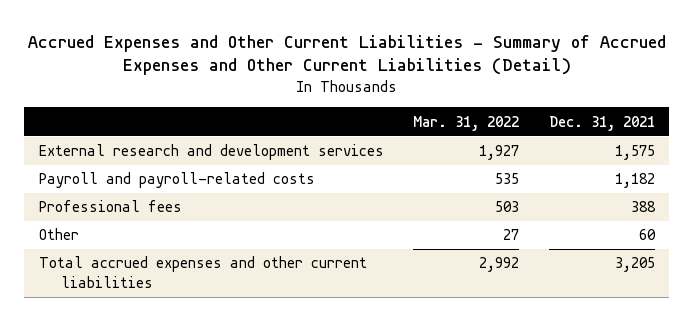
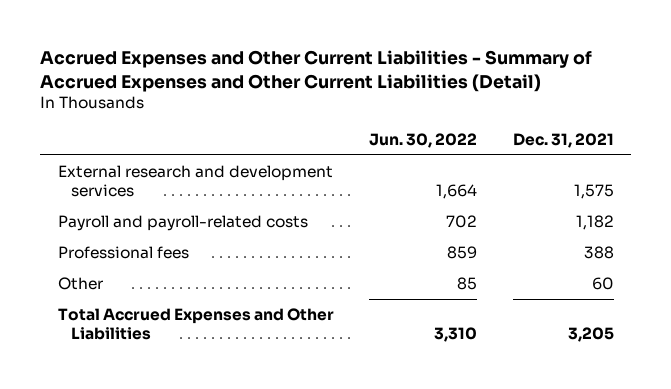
[413,115,520,131] Mar. 31, 2022 -> none
none -> [369,132,478,148] Jun. 30, 2022
[39,256,368,288] Total accrued expenses and other current liabilities -> [57,308,334,341] Total Accrued Expenses and Other Liabilities

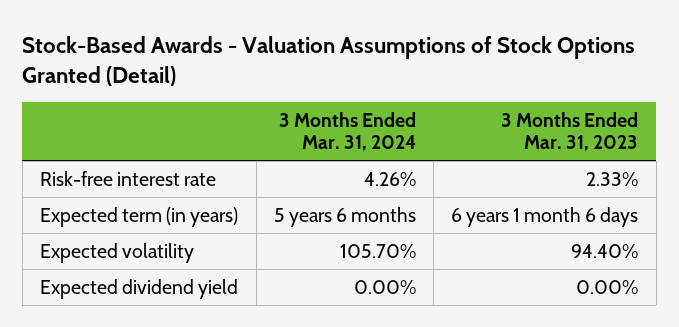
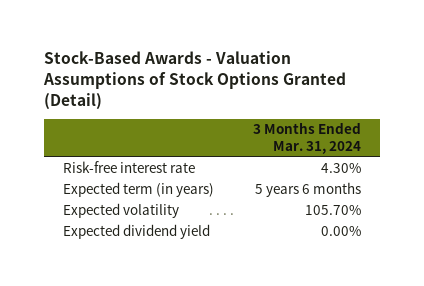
[501,111,639,152] 3 Months Ended Mar. 31, 2023 -> none
[363,171,416,186] 4.26% -> [320,163,361,174] 4.30%

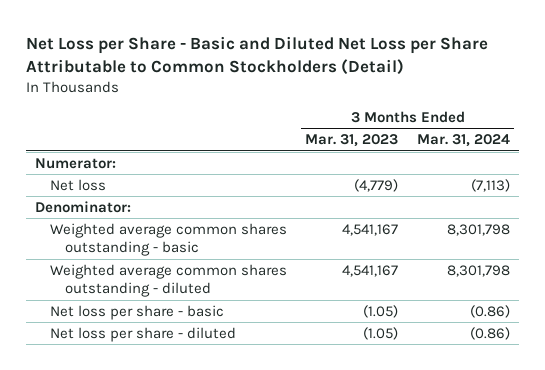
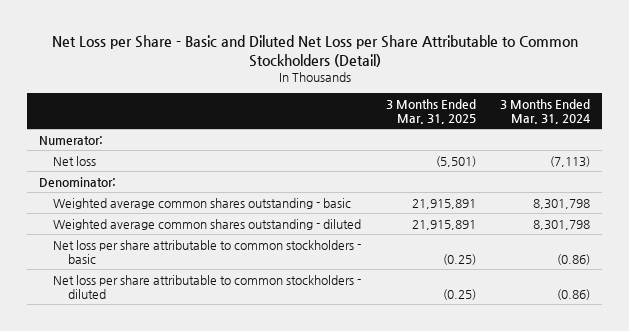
[305,134,399,148] Mar. 31, 2023 -> none
none -> [385,98,476,125] 3 Months Ended Mar. 31, 2025
[50,304,225,320] Net loss per share - basic -> [53,239,362,264] Net loss per share attributable to common stockholders - basic
[50,326,237,342] Net loss per share - diluted -> [53,274,362,299] Net loss per share attributable to common stockholders - diluted

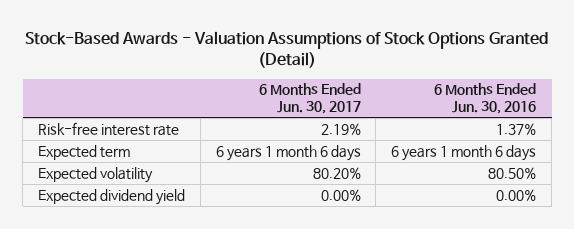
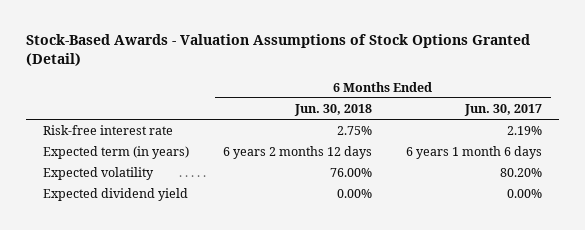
[434,83,537,115] 6 Months Ended Jun. 30, 2016 -> none
none -> [294,103,373,116] Jun. 30, 2018
[38,144,131,160] Expected term -> [43,146,190,160] Expected term (in years)

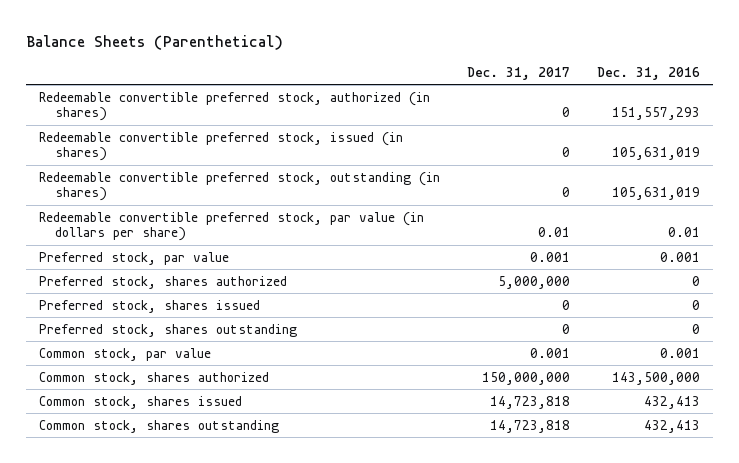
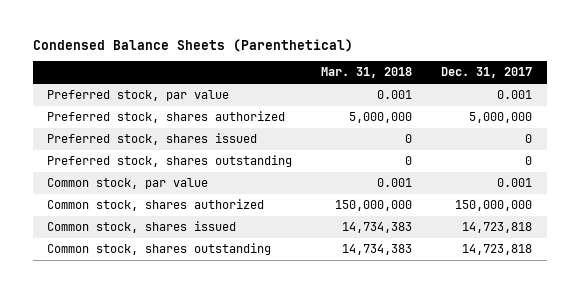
[25,34,283,50] Balance Sheets (Parenthetical) -> [32,39,353,53] Condensed Balance Sheets (Parenthetical)
[596,66,700,80] Dec. 31, 2016 -> none
none -> [321,67,413,79] Mar. 31, 2018
[39,91,431,122] Redeemable convertible preferred stock, authorized (in shares) -> none
[39,131,404,162] Redeemable convertible preferred stock, issued (in shares) -> none
[39,171,441,202] Redeemable convertible preferred stock, outstanding (in shares) -> none
[39,211,425,242] Redeemable convertible preferred stock, par value (in dollars per share) -> none

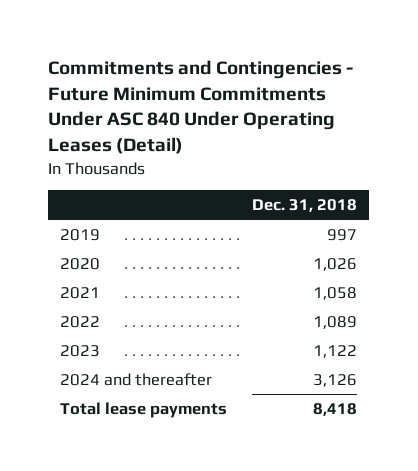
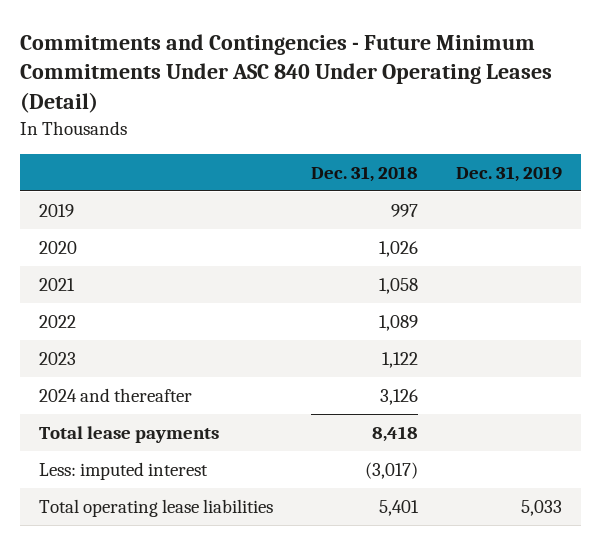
none -> [455,166,562,183] Dec. 31, 2019
none -> [38,461,208,480] Less: imputed interest
none -> [38,498,273,517] Total operating lease liabilities

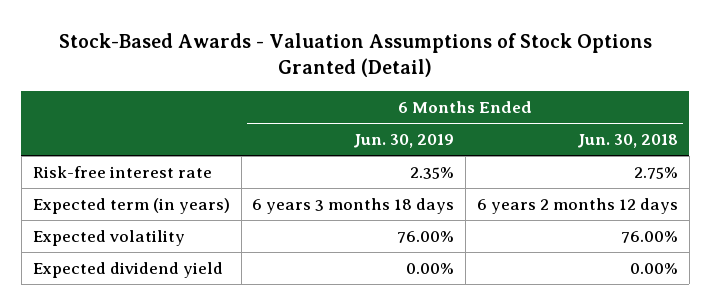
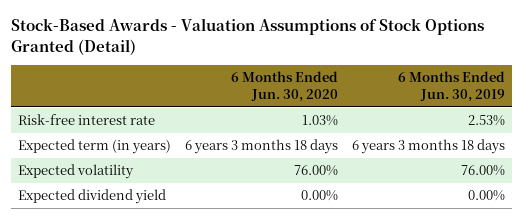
[576,134,678,149] Jun. 30, 2018 -> none
none -> [230,71,338,102] 6 Months Ended Jun. 30, 2020
[410,166,455,179] 2.35% -> [467,115,505,127] 2.53%

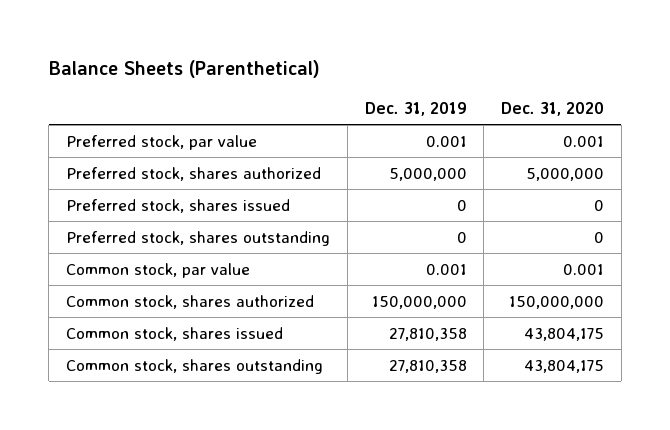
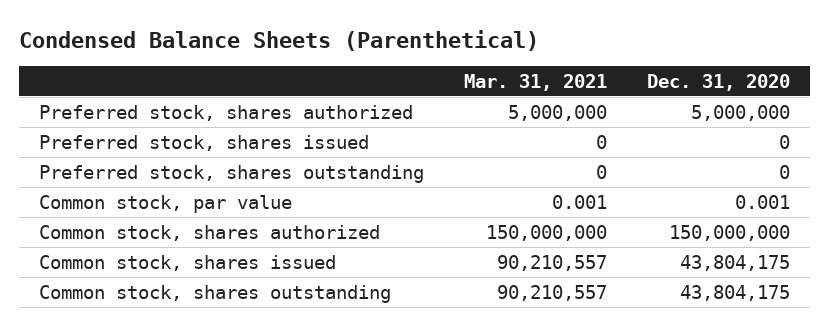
[48,60,320,79] Balance Sheets (Parenthetical) -> [18,29,539,51] Condensed Balance Sheets (Parenthetical)
[364,102,467,117] Dec. 31, 2019 -> none
none -> [464,73,608,91] Mar. 31, 2021
[65,134,257,150] Preferred stock, par value -> none

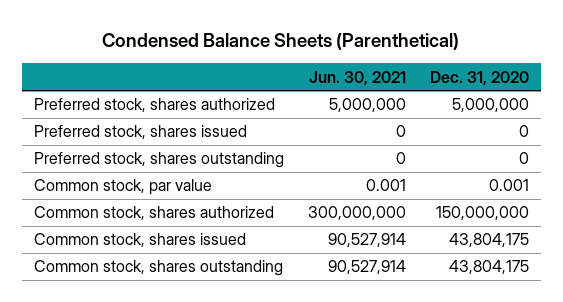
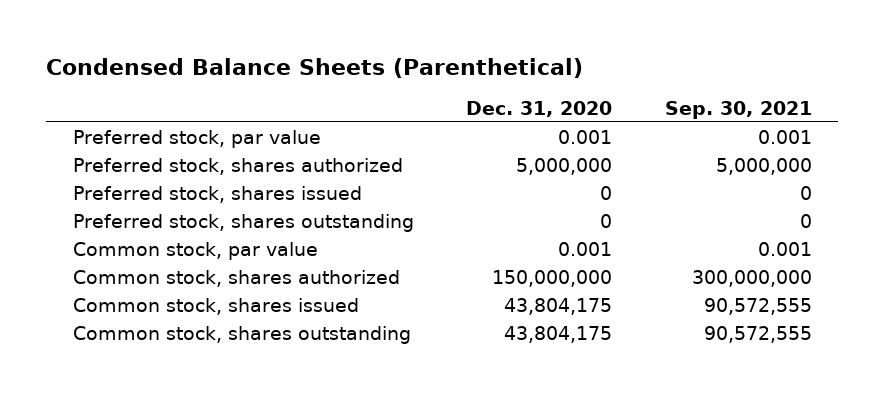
[308,70,406,86] Jun. 30, 2021 -> none
none -> [664,100,812,119] Sep. 30, 2021
none -> [72,129,321,148] Preferred stock, par value

